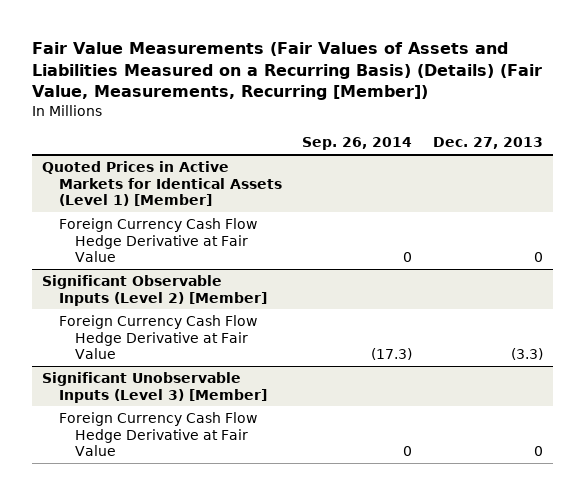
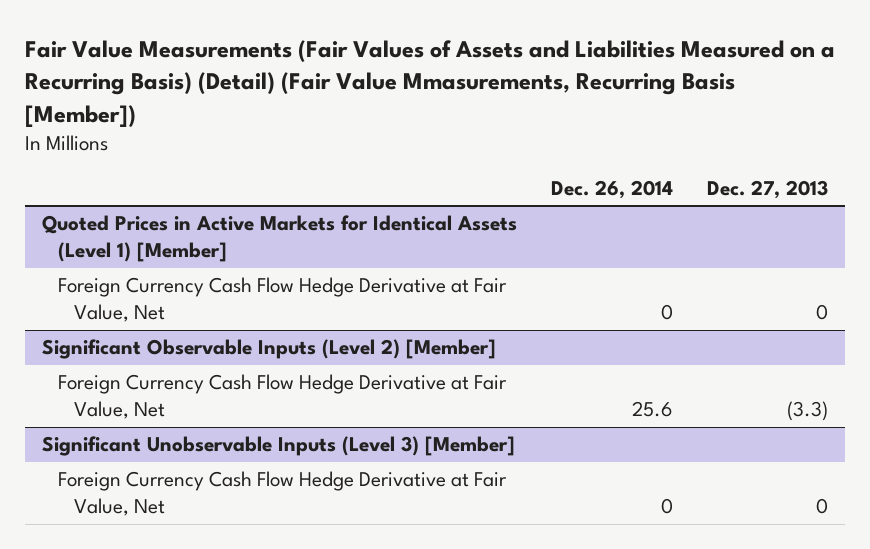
[31,41,542,101] Fair Value Measurements (Fair Values of Assets and Liabilities Measured on a Recurring Basis) (Details) (Fair Value, Measurements, Recurring [Member]) -> [24,40,835,127] Fair Value Measurements (Fair Values of Assets and Liabilities Measured on a Recurring Basis) (Detail) (Fair Value Mmasurements, Recurring Basis [Member])
[302,137,413,151] Sep. 26, 2014 -> none
none -> [550,179,673,199] Dec. 26, 2014
[58,217,257,263] Foreign Currency Cash Flow Hedge Derivative at Fair Value -> [57,277,507,323] Foreign Currency Cash Flow Hedge Derivative at Fair Value, Net
[58,314,257,360] Foreign Currency Cash Flow Hedge Derivative at Fair Value -> [57,374,507,420] Foreign Currency Cash Flow Hedge Derivative at Fair Value, Net
[58,411,257,457] Foreign Currency Cash Flow Hedge Derivative at Fair Value -> [57,471,507,517] Foreign Currency Cash Flow Hedge Derivative at Fair Value, Net

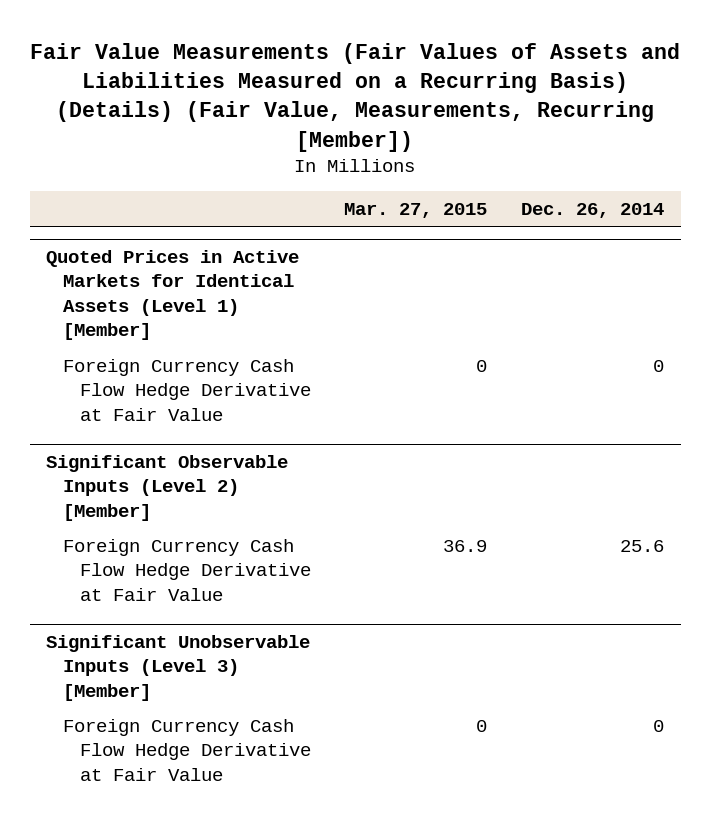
[24,40,835,127] Fair Value Measurements (Fair Values of Assets and Liabilities Measured on a Recurring Basis) (Detail) (Fair Value Mmasurements, Recurring Basis [Member]) -> [30,42,681,152] Fair Value Measurements (Fair Values of Assets and Liabilities Measured on a Recurring Basis) (Details) (Fair Value, Measurements, Recurring [Member])
[707,179,829,199] Dec. 27, 2013 -> none
none -> [344,202,488,218] Mar. 27, 2015
[57,277,507,323] Foreign Currency Cash Flow Hedge Derivative at Fair Value, Net -> [62,358,311,421] Foreign Currency Cash Flow Hedge Derivative at Fair Value
[57,374,507,420] Foreign Currency Cash Flow Hedge Derivative at Fair Value, Net -> [62,538,311,601] Foreign Currency Cash Flow Hedge Derivative at Fair Value
[57,471,507,517] Foreign Currency Cash Flow Hedge Derivative at Fair Value, Net -> [62,718,311,781] Foreign Currency Cash Flow Hedge Derivative at Fair Value

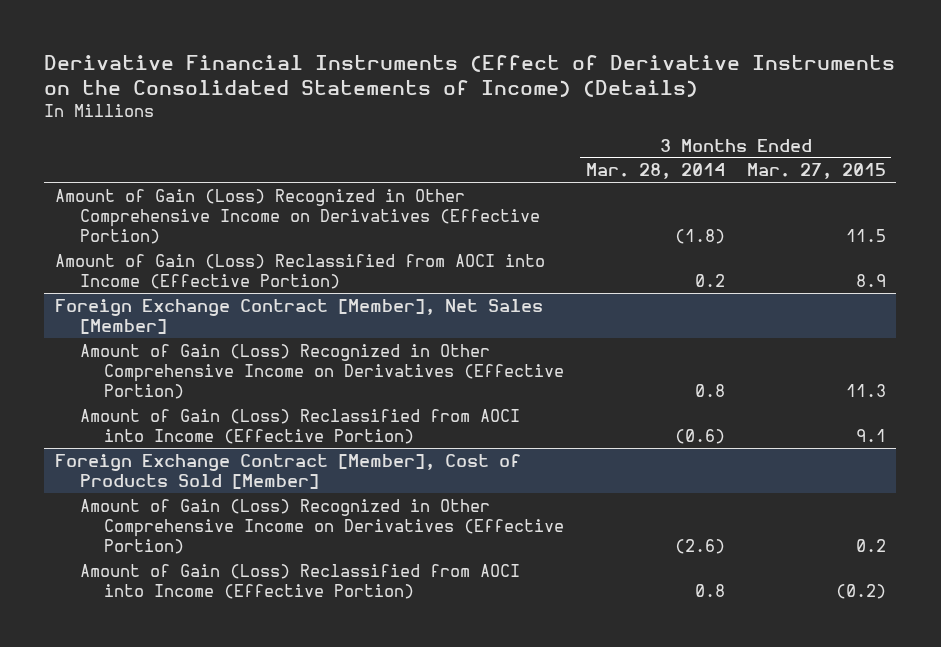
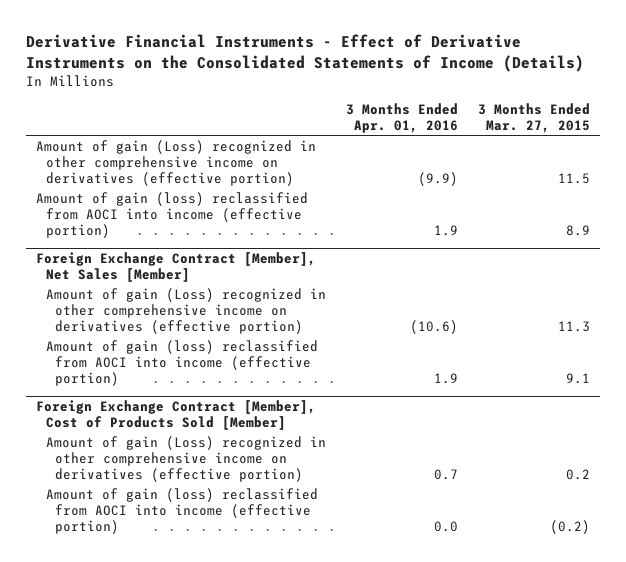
[44,54,896,97] Derivative Financial Instruments (Effect of Derivative Instruments on the Consolidated Statements of Income) (Details) -> [26,33,585,72] Derivative Financial Instruments - Effect of Derivative Instruments on the Consolidated Statements of Income (Details)
[585,163,725,180] Mar. 28, 2014 -> none
none -> [345,102,458,134] 3 Months Ended Apr. 01, 2016
[55,188,540,244] Amount of Gain (Loss) Recognized in Other Comprehensive Income on Derivatives (Effective Portion) -> [36,139,317,186] Amount of gain (Loss) recognized in other comprehensive income on derivatives (effective portion)
[55,253,546,289] Amount of Gain (Loss) Reclassified from AOCI into Income (Effective Portion) -> [36,191,309,238] Amount of gain (loss) reclassified from AOCI into income (effective portion)
[79,343,565,399] Amount of Gain (Loss) Recognized in Other Comprehensive Income on Derivatives (Effective Portion) -> [45,287,326,334] Amount of gain (Loss) recognized in other comprehensive income on derivatives (effective portion)
[79,408,520,444] Amount of Gain (Loss) Reclassified from AOCI into Income (Effective Portion) -> [45,339,318,386] Amount of gain (loss) reclassified from AOCI into income (effective portion)
[79,498,565,554] Amount of Gain (Loss) Recognized in Other Comprehensive Income on Derivatives (Effective Portion) -> [45,435,326,482] Amount of gain (Loss) recognized in other comprehensive income on derivatives (effective portion)
[79,563,520,599] Amount of Gain (Loss) Reclassified from AOCI into Income (Effective Portion) -> [45,487,318,534] Amount of gain (loss) reclassified from AOCI into income (effective portion)

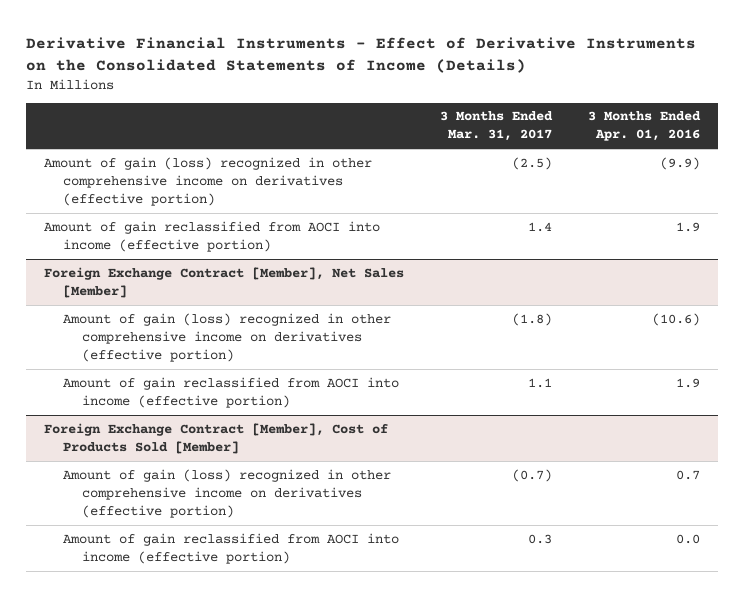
[477,102,590,134] 3 Months Ended Mar. 27, 2015 -> none
none -> [440,111,554,142] 3 Months Ended Mar. 31, 2017
[36,139,317,186] Amount of gain (Loss) recognized in other comprehensive income on derivatives (effective portion) -> [44,156,373,206] Amount of gain (loss) recognized in other comprehensive income on derivatives (effective portion)
[36,191,309,238] Amount of gain (loss) reclassified from AOCI into income (effective portion) -> [44,220,381,252] Amount of gain reclassified from AOCI into income (effective portion)
[45,287,326,334] Amount of gain (Loss) recognized in other comprehensive income on derivatives (effective portion) -> [63,312,392,362] Amount of gain (loss) recognized in other comprehensive income on derivatives (effective portion)
[45,339,318,386] Amount of gain (loss) reclassified from AOCI into income (effective portion) -> [63,376,400,408] Amount of gain reclassified from AOCI into income (effective portion)
[45,435,326,482] Amount of gain (Loss) recognized in other comprehensive income on derivatives (effective portion) -> [63,468,392,518] Amount of gain (loss) recognized in other comprehensive income on derivatives (effective portion)
[45,487,318,534] Amount of gain (loss) reclassified from AOCI into income (effective portion) -> [63,532,400,564] Amount of gain reclassified from AOCI into income (effective portion)

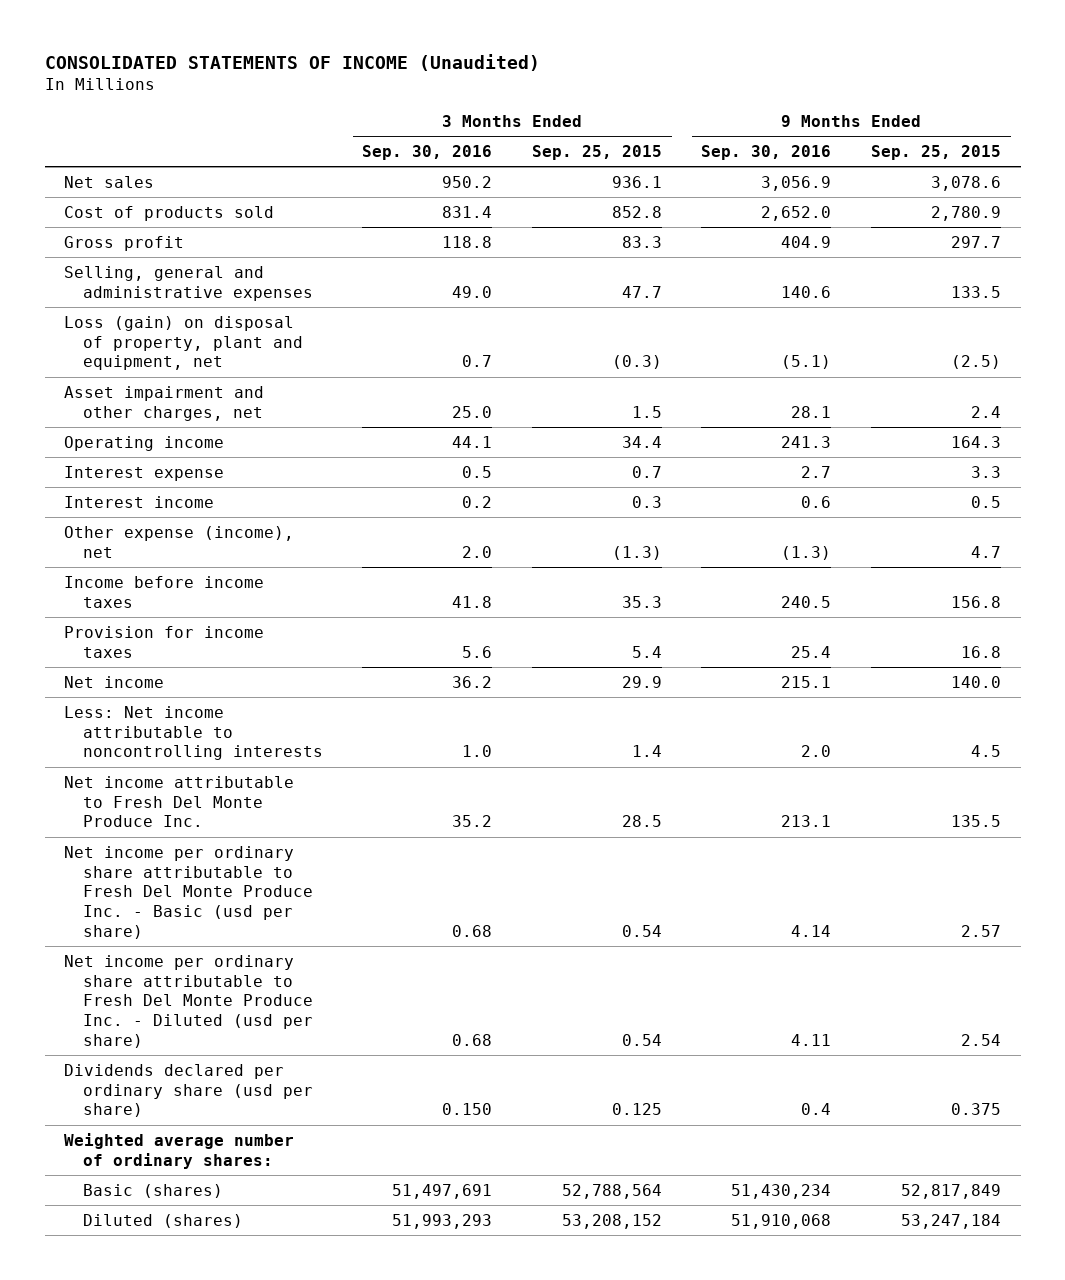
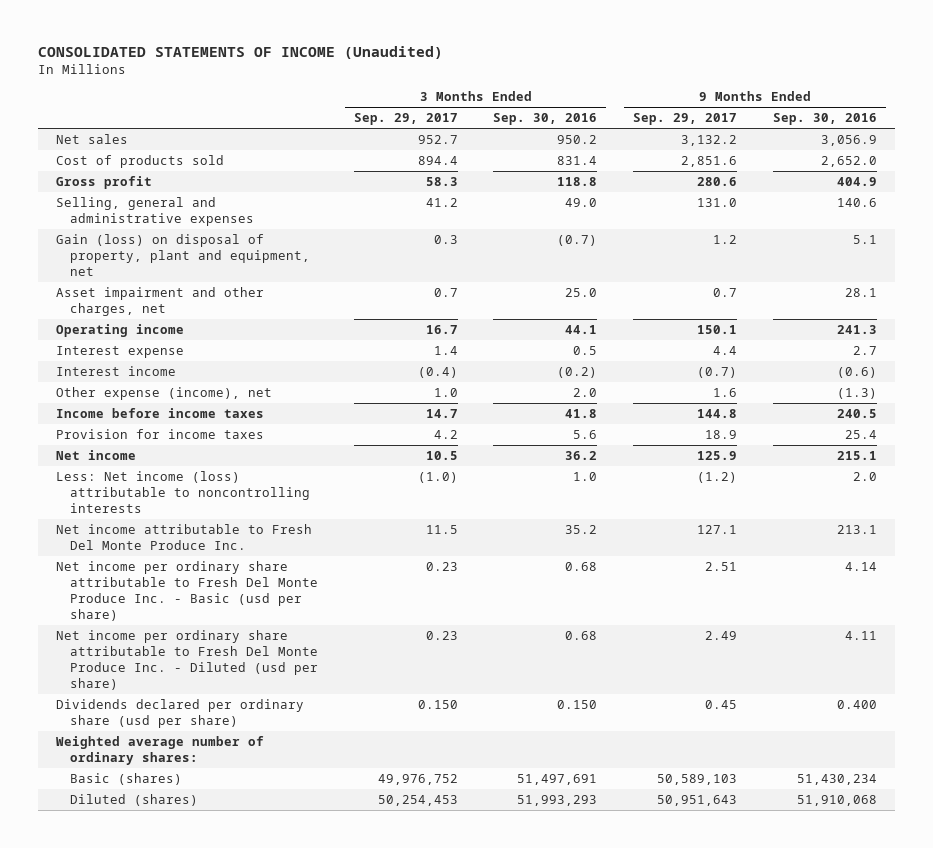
[531,144,662,160] Sep. 25, 2015 -> none
[870,144,1001,160] Sep. 25, 2015 -> none
none -> [353,113,458,126] Sep. 29, 2017
none -> [633,113,738,126] Sep. 29, 2017
[64,315,304,371] Loss (gain) on disposal of property, plant and equipment, net -> [55,233,310,276] Gain (loss) on disposal of property, plant and equipment, net
[462,355,493,368] 0.7 -> [557,234,598,246] (0.7)
[781,355,832,370] (5.1) -> [852,234,877,244] 5.1
[462,495,493,508] 0.2 -> [557,366,598,378] (0.2)
[801,495,832,508] 0.6 -> [836,366,877,378] (0.6)
[64,705,324,761] Less: Net income attributable to noncontrolling interests -> [55,470,310,513] Less: Net income (loss) attributable to noncontrolling interests
[801,1103,832,1116] 0.4 -> [836,699,877,709] 0.400

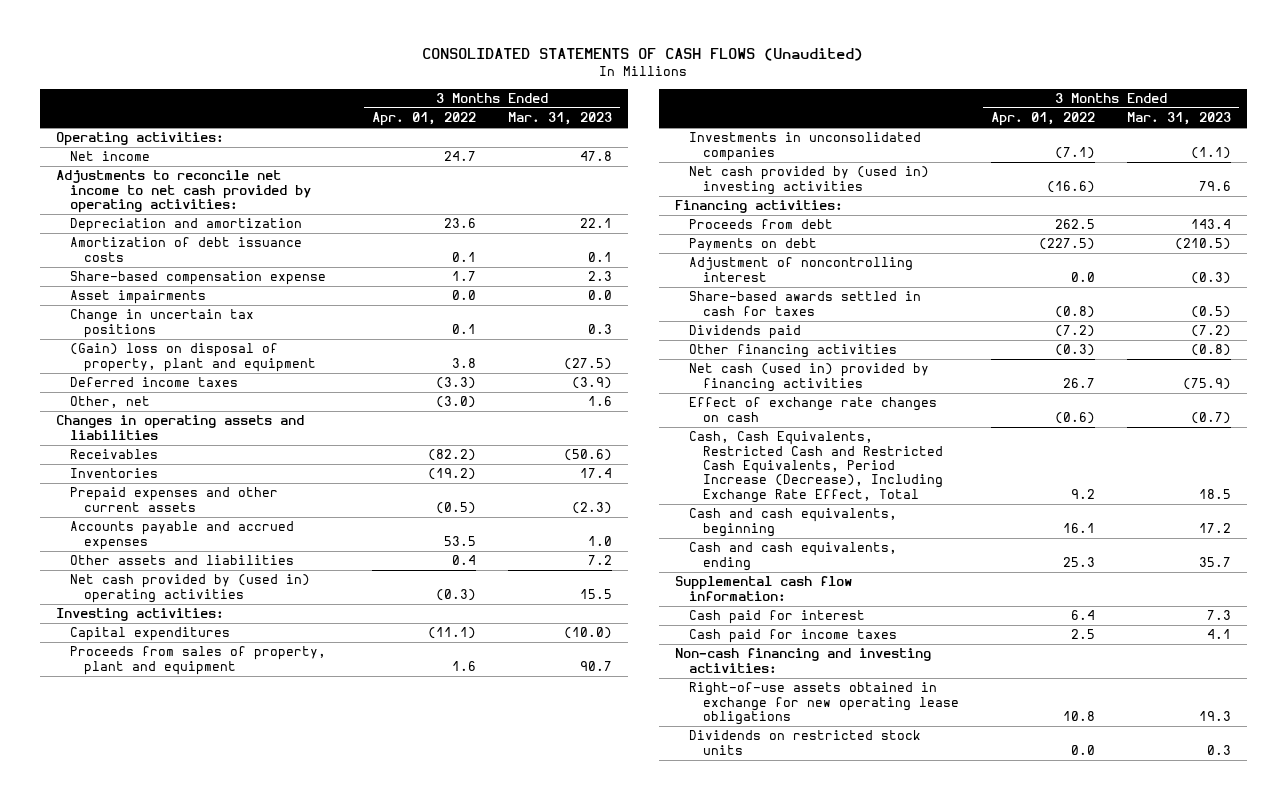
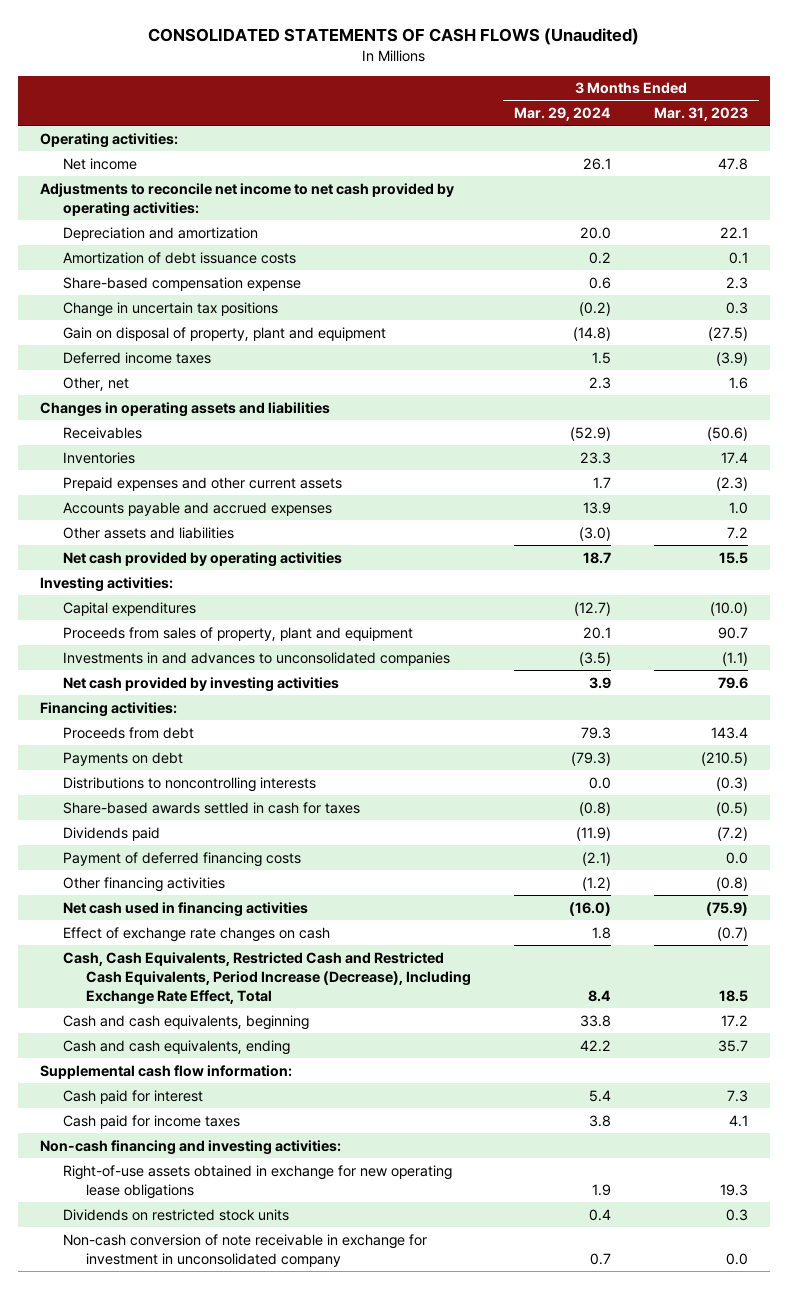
[372,112,477,127] Apr. 01, 2022 -> none
none -> [514,106,612,121] Mar. 29, 2024
[70,290,207,305] Asset impairments -> none
[70,343,317,372] (Gain) loss on disposal of property, plant and equipment -> [62,326,386,341] Gain on disposal of property, plant and equipment
[70,574,311,603] Net cash provided by (used in) operating activities -> [62,551,342,567] Net cash provided by operating activities
[688,132,921,161] Investments in unconsolidated companies -> [62,651,450,666] Investments in and advances to unconsolidated companies
[688,166,929,195] Net cash provided by (used in) investing activities -> [62,676,339,692] Net cash provided by investing activities
[688,257,913,282] Adjustment of noncontrolling interest -> none
none -> [62,776,316,792] Distributions to noncontrolling interests
none -> [62,851,301,867] Payment of deferred financing costs
[688,363,929,392] Net cash (used in) provided by financing activities -> [62,901,308,917] Net cash used in financing activities
none -> [62,1233,427,1267] Non-cash conversion of note receivable in exchange for investment in unconsolidated company

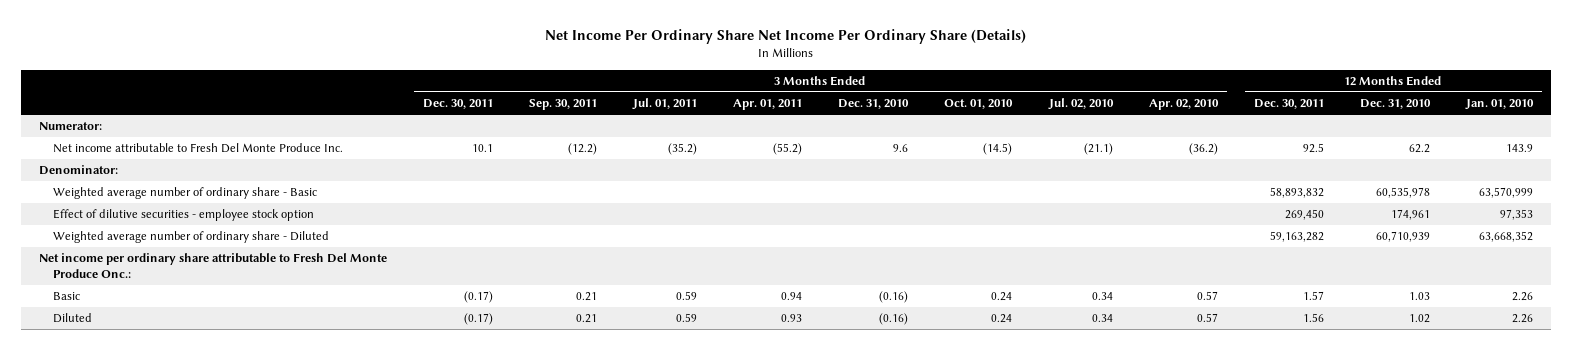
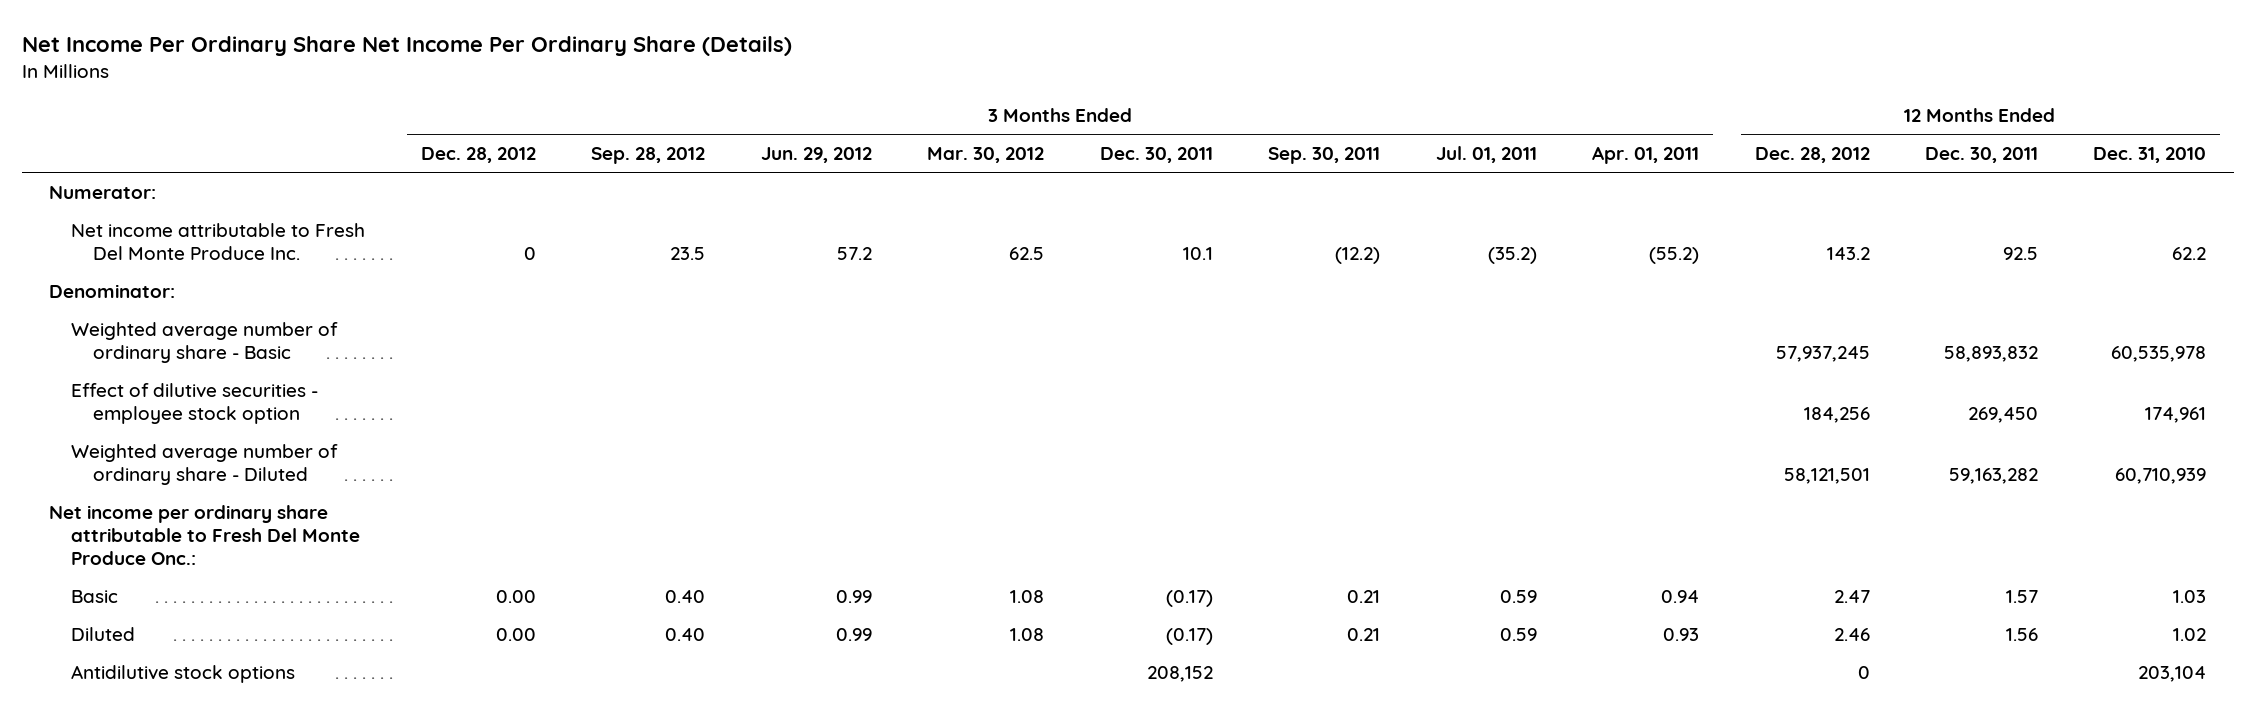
[838,99,910,110] Dec. 31, 2010 -> none
[944,99,1014,110] Oct. 01, 2010 -> none
[1047,98,1114,111] Jul. 02, 2010 -> none
[1148,99,1219,111] Apr. 02, 2010 -> none
[1465,99,1535,111] Jan. 01, 2010 -> none
none -> [420,147,536,164] Dec. 28, 2012
none -> [591,147,706,165] Sep. 28, 2012
none -> [760,147,872,164] Jun. 29, 2012
none -> [927,147,1045,164] Mar. 30, 2012
none -> [1754,147,1870,164] Dec. 28, 2012
none -> [71,664,296,683] Antidilutive stock options

